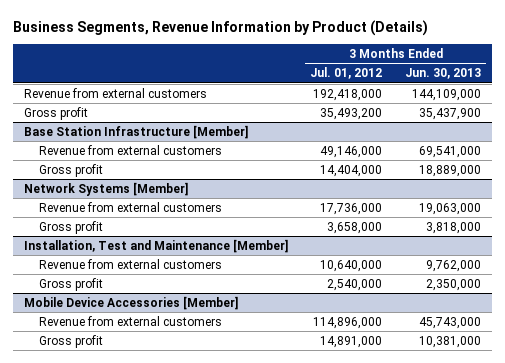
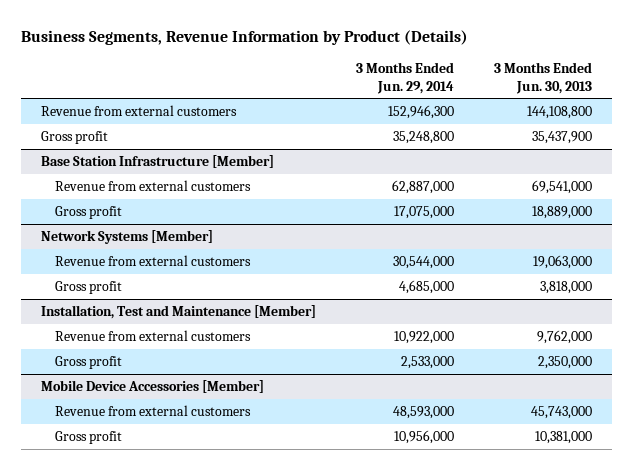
[310,67,383,80] Jul. 01, 2012 -> none
none -> [355,61,454,94] 3 Months Ended Jun. 29, 2014
[411,89,481,102] 144,109,000 -> [526,106,592,120] 144,108,800

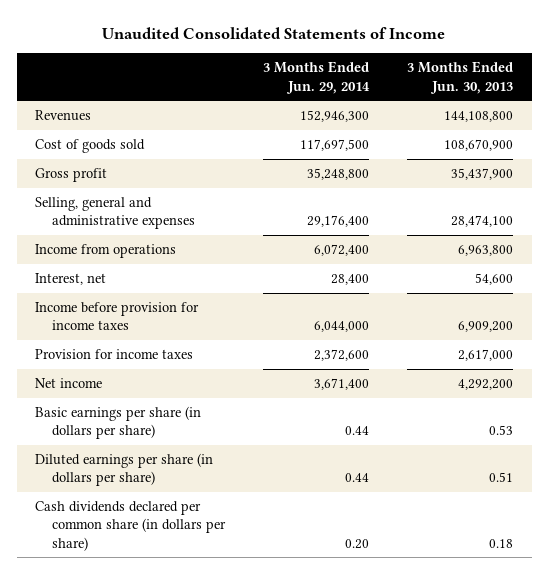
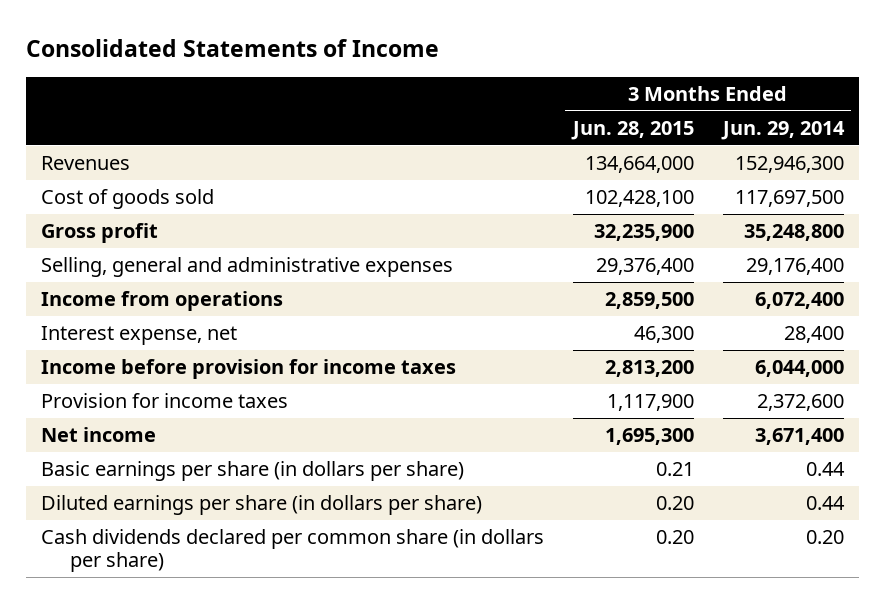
[102,26,446,39] Unaudited Consolidated Statements of Income -> [25,38,439,57] Consolidated Statements of Income
[406,61,513,94] 3 Months Ended Jun. 30, 2013 -> none
none -> [570,120,694,140] Jun. 28, 2015
[35,272,107,285] Interest, net -> [40,326,237,346] Interest expense, net

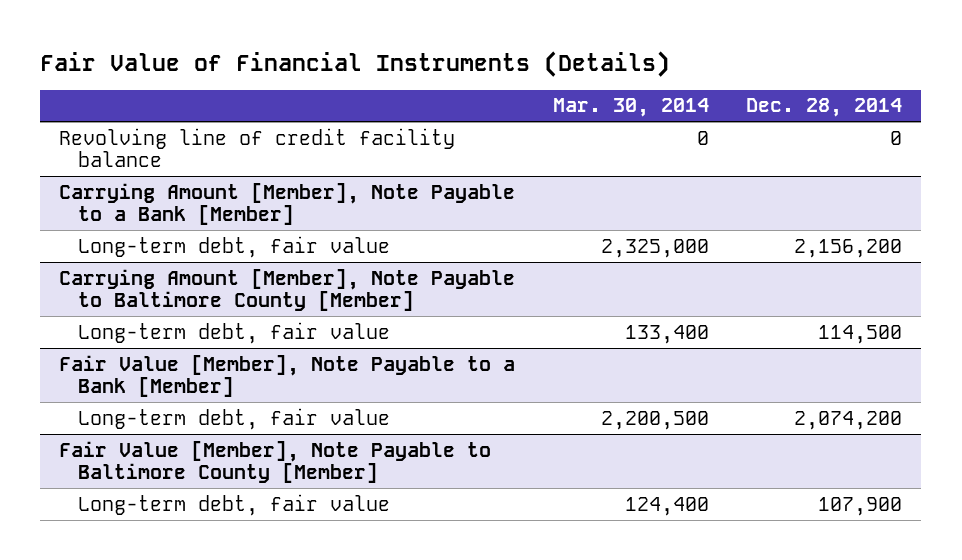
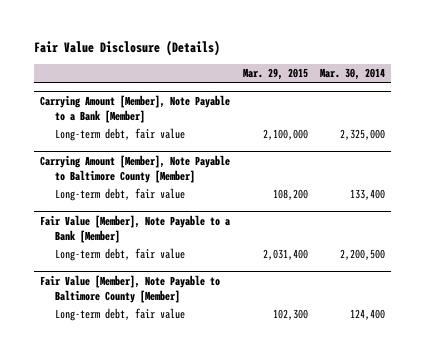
[40,50,671,77] Fair Value of Financial Instruments (Details) -> [34,40,221,57] Fair Value Disclosure (Details)
[746,98,903,118] Dec. 28, 2014 -> none
none -> [242,68,308,81] Mar. 29, 2015
[59,127,456,167] Revolving line of credit facility balance -> none

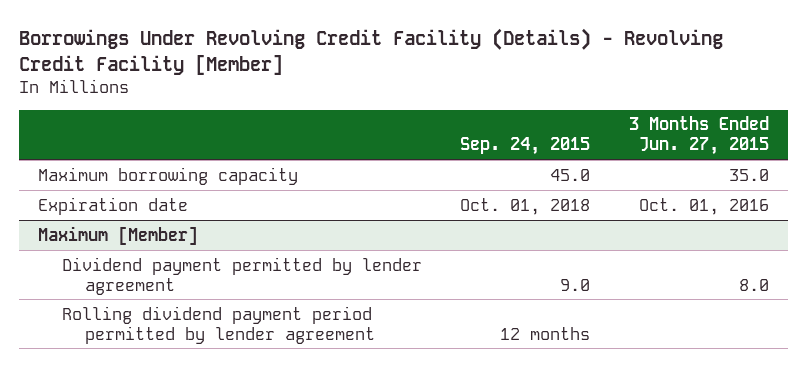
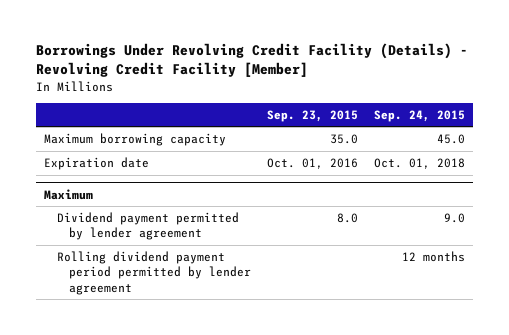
[628,116,769,156] 3 Months Ended Jun. 27, 2015 -> none
none -> [267,109,359,122] Sep. 23, 2015
[38,225,199,245] Maximum [Member] -> [44,188,94,200] Maximum

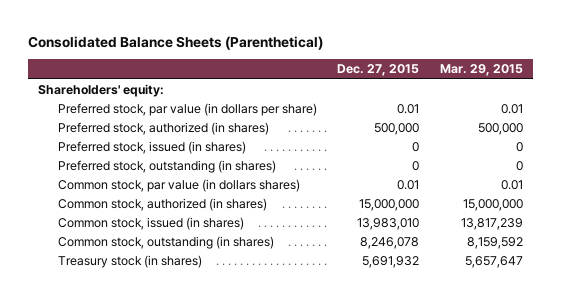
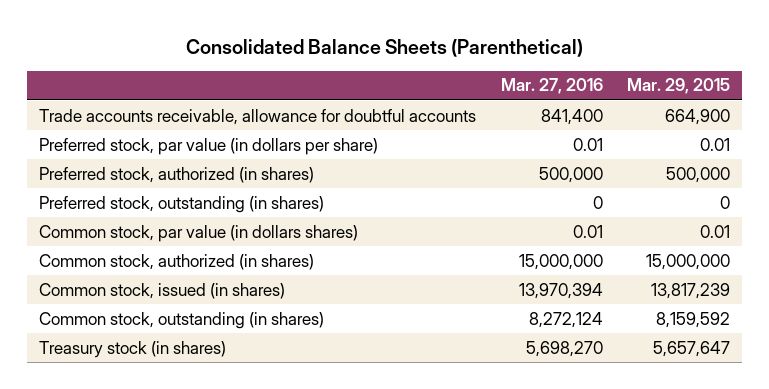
[337,64,420,77] Dec. 27, 2015 -> none
none -> [500,78,603,95] Mar. 27, 2016
[38,83,165,97] Shareholders' equity: -> none
none -> [39,108,477,125] Trade accounts receivable, allowance for doubtful accounts
[57,140,246,154] Preferred stock, issued (in shares) -> none

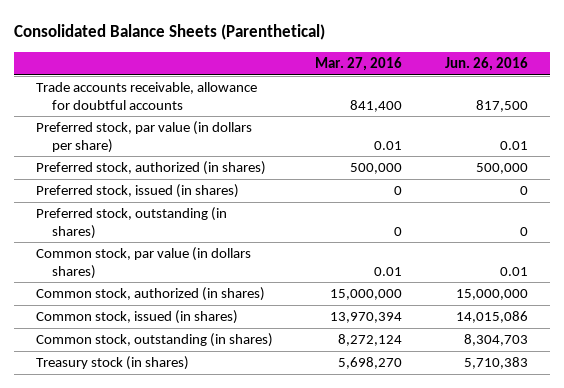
[627,78,731,95] Mar. 29, 2015 -> none
none -> [445,57,529,72] Jun. 26, 2016
none -> [35,184,239,199] Preferred stock, issued (in shares)

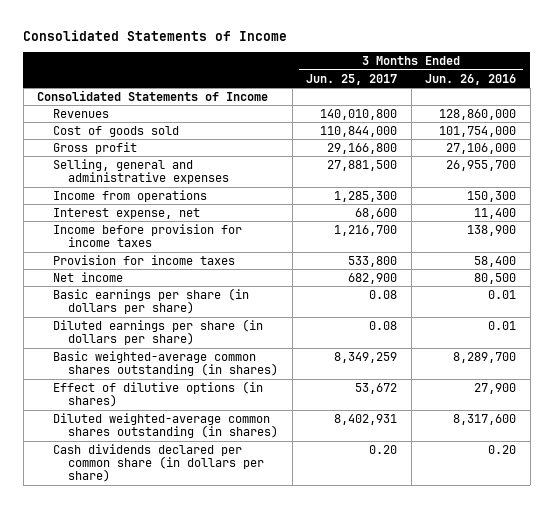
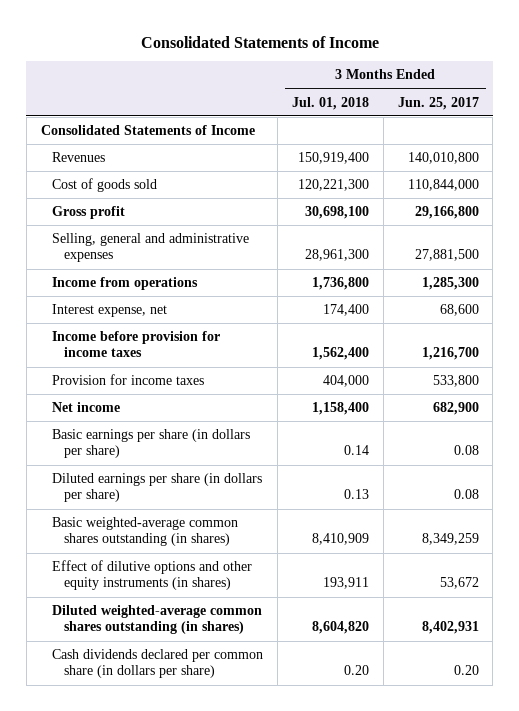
[425,73,517,85] Jun. 26, 2016 -> none
none -> [291,96,369,110] Jul. 01, 2018
[52,380,263,408] Effect of dilutive options (in shares) -> [52,560,253,591] Effect of dilutive options and other equity instruments (in shares)

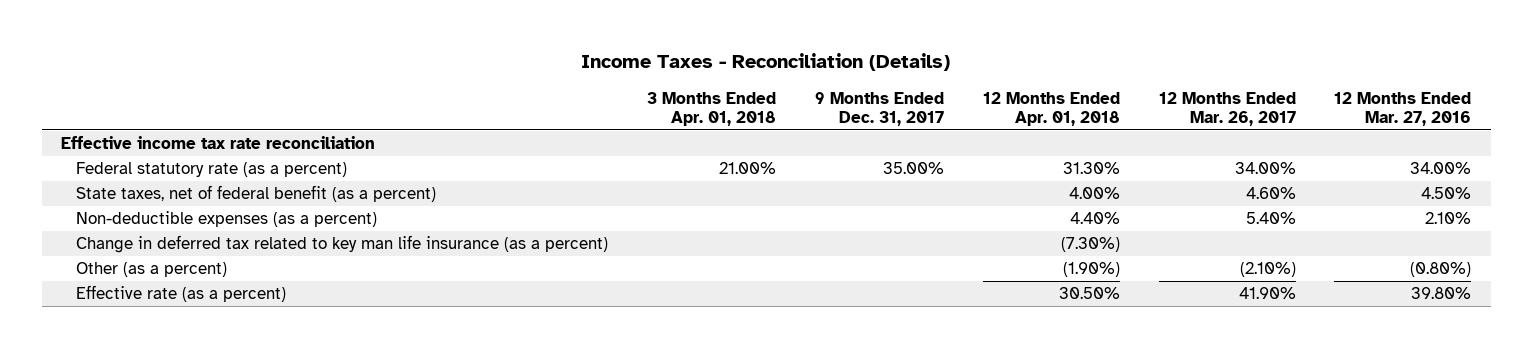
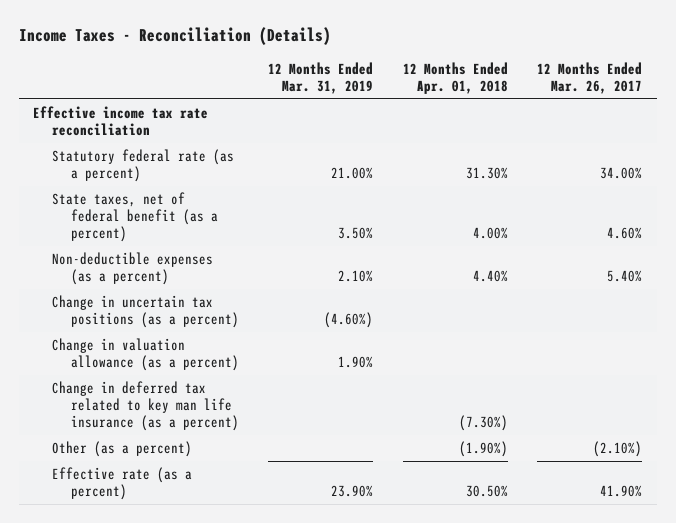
[647,91,777,127] 3 Months Ended Apr. 01, 2018 -> none
[815,91,945,127] 9 Months Ended Dec. 31, 2017 -> none
[1334,91,1472,127] 12 Months Ended Mar. 27, 2016 -> none
none -> [268,61,374,95] 12 Months Ended Mar. 31, 2019
[76,162,348,178] Federal statutory rate (as a percent) -> [52,148,235,183] Statutory federal rate (as a percent)
none -> [52,294,239,329] Change in uncertain tax positions (as a percent)
none -> [52,337,239,372] Change in valuation allowance (as a percent)

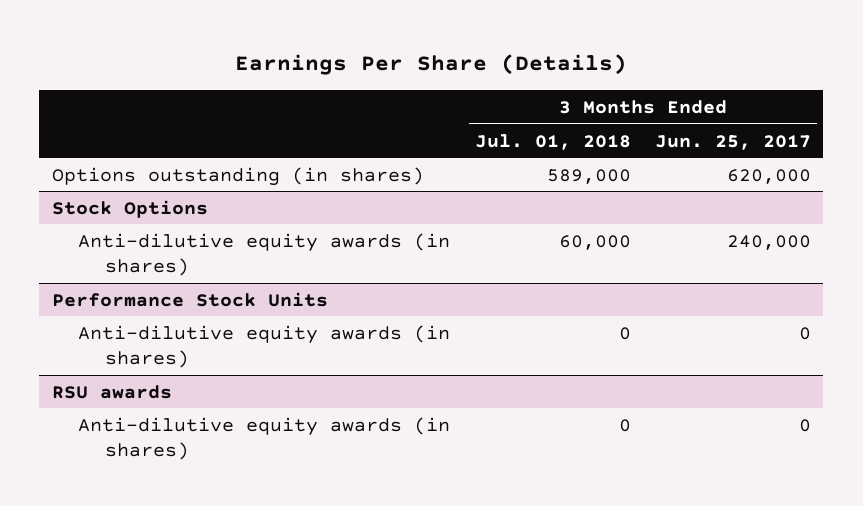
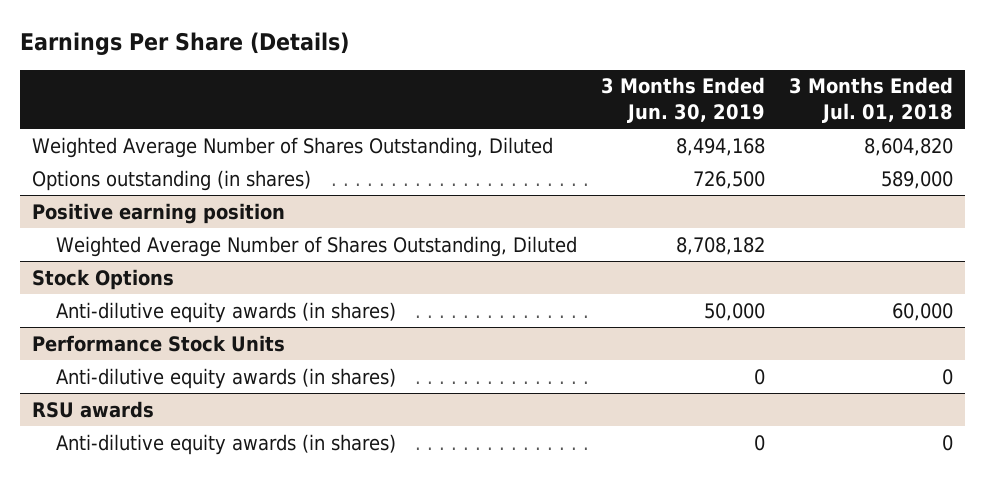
[655,134,812,150] Jun. 25, 2017 -> none
none -> [601,77,766,123] 3 Months Ended Jun. 30, 2019
none -> [31,136,553,158] Weighted Average Number of Shares Outstanding, Diluted
none -> [31,202,285,224] Positive earning position
none -> [56,235,578,257] Weighted Average Number of Shares Outstanding, Diluted

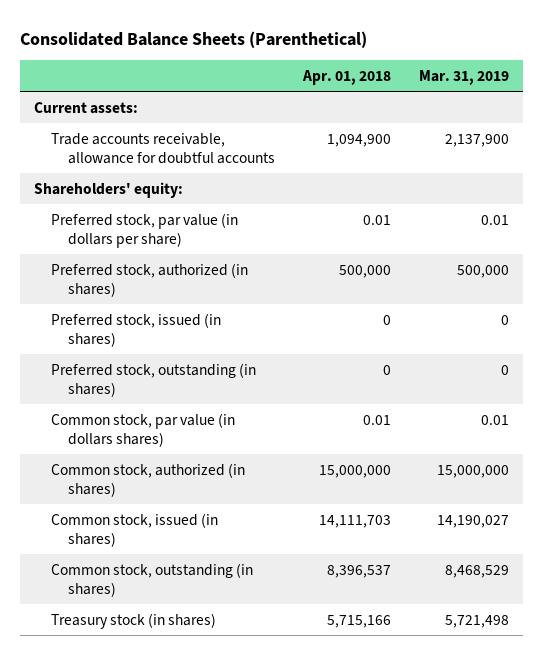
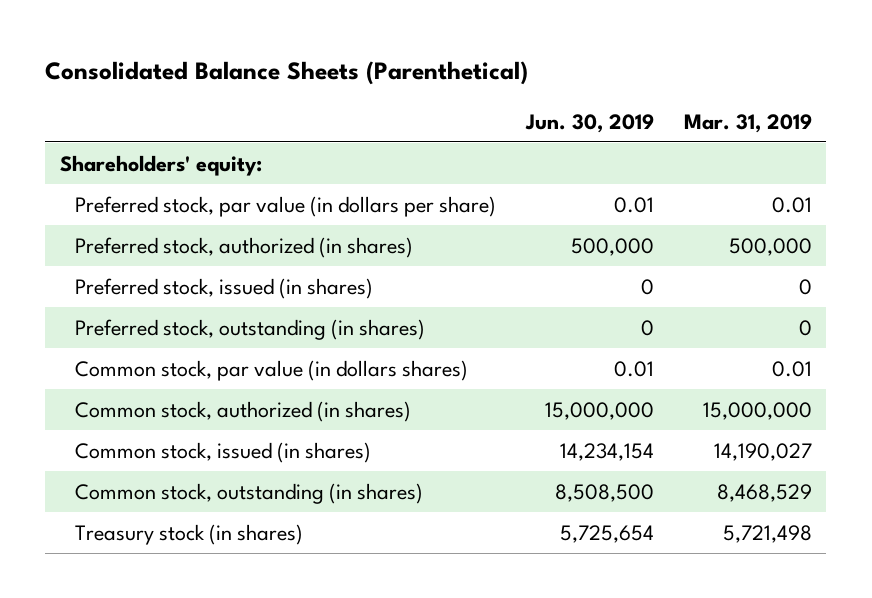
[302,70,392,86] Apr. 01, 2018 -> none
none -> [524,113,654,133] Jun. 30, 2019
[34,101,139,114] Current assets: -> none
[51,132,276,164] Trade accounts receivable, allowance for doubtful accounts -> none

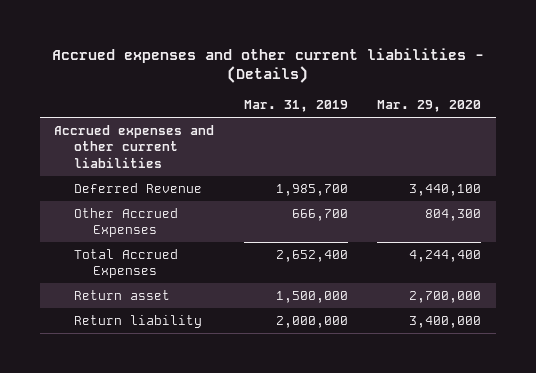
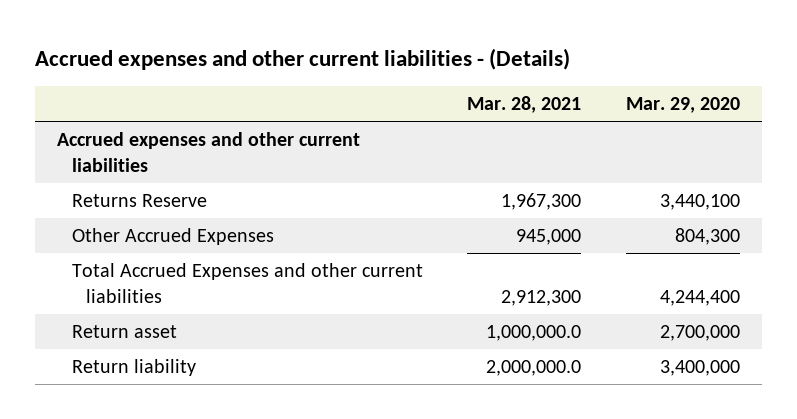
[243,100,348,113] Mar. 31, 2019 -> none
none -> [467,96,582,114] Mar. 28, 2021
[73,182,202,193] Deferred Revenue -> [71,194,207,208] Returns Reserve
[73,248,178,279] Total Accrued Expenses -> [71,263,423,303] Total Accrued Expenses and other current liabilities

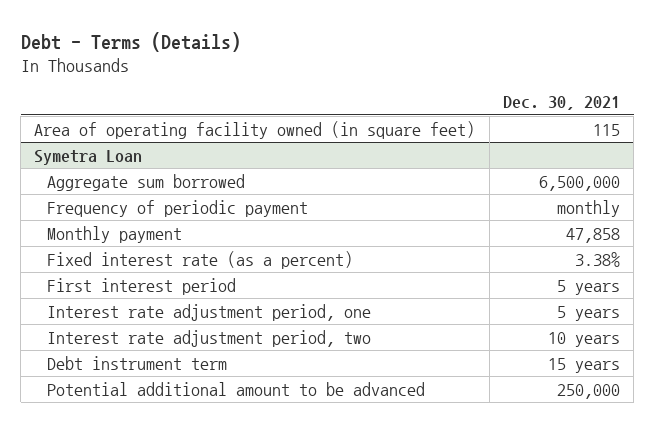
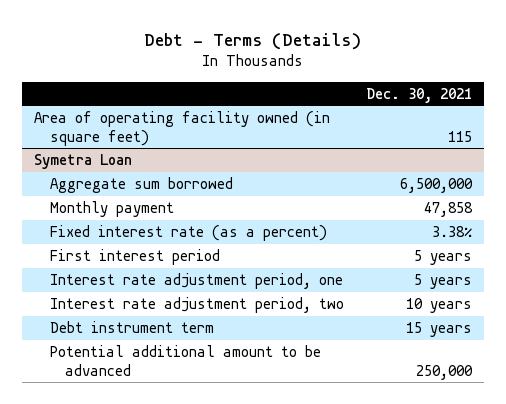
[47,199,309,217] Frequency of periodic payment -> none

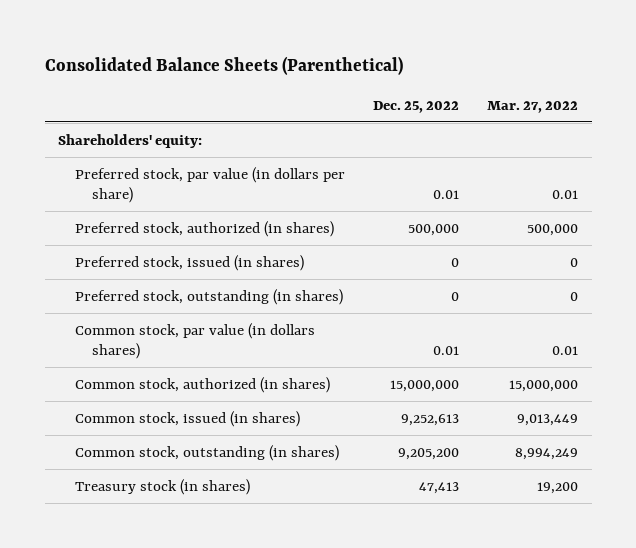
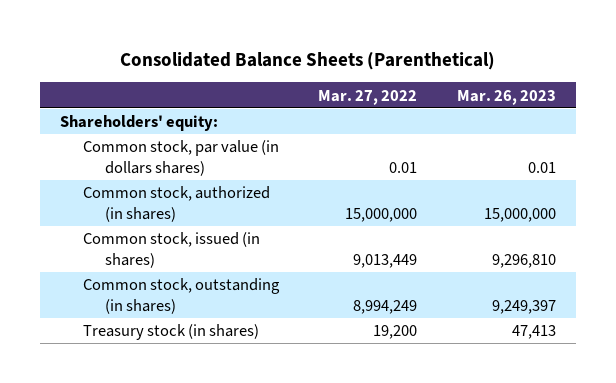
[373,100,460,113] Dec. 25, 2022 -> none
none -> [457,89,557,105] Mar. 26, 2023
[75,166,346,204] Preferred stock, par value (in dollars per share) -> none
[75,220,335,237] Preferred stock, authorized (in shares) -> none
[75,254,305,271] Preferred stock, issued (in shares) -> none
[75,288,344,305] Preferred stock, outstanding (in shares) -> none

